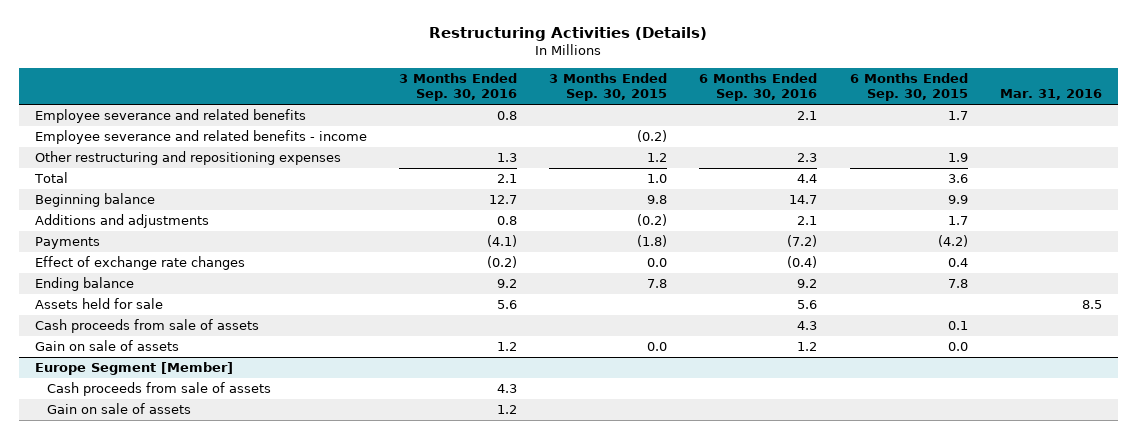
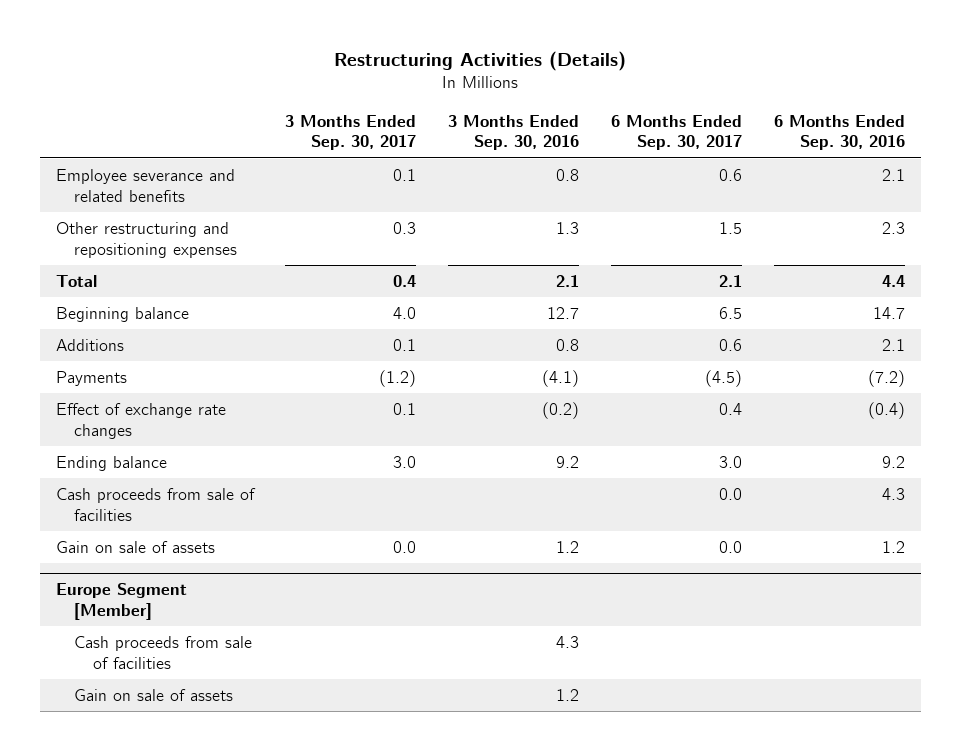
[549,73,668,102] 3 Months Ended Sep. 30, 2015 -> none
[849,73,968,102] 6 Months Ended Sep. 30, 2015 -> none
[999,89,1102,101] Mar. 31, 2016 -> none
none -> [285,114,417,151] 3 Months Ended Sep. 30, 2017
none -> [611,114,743,151] 6 Months Ended Sep. 30, 2017
[34,130,367,145] Employee severance and related benefits - income -> none
[34,214,209,229] Additions and adjustments -> [55,338,124,351] Additions
[34,298,163,310] Assets held for sale -> none
[34,319,259,334] Cash proceeds from sale of assets -> [55,487,256,521] Cash proceeds from sale of facilities
[47,382,272,397] Cash proceeds from sale of assets -> [74,635,253,669] Cash proceeds from sale of facilities

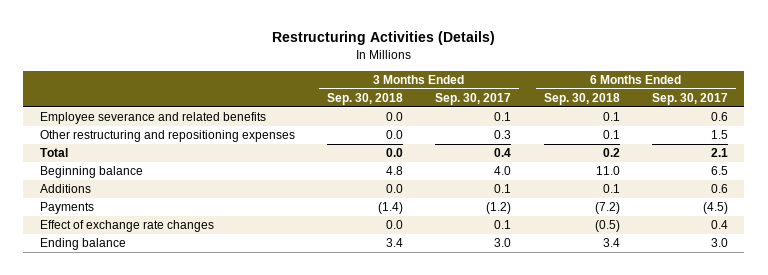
[448,114,580,151] 3 Months Ended Sep. 30, 2016 -> none
[773,114,905,151] 6 Months Ended Sep. 30, 2016 -> none
none -> [326,92,403,105] Sep. 30, 2018
none -> [543,92,620,105] Sep. 30, 2018
[55,487,256,521] Cash proceeds from sale of facilities -> none
[55,540,215,553] Gain on sale of assets -> none
[55,583,187,621] Europe Segment [Member] -> none
[74,635,253,669] Cash proceeds from sale of facilities -> none
[74,688,234,701] Gain on sale of assets -> none

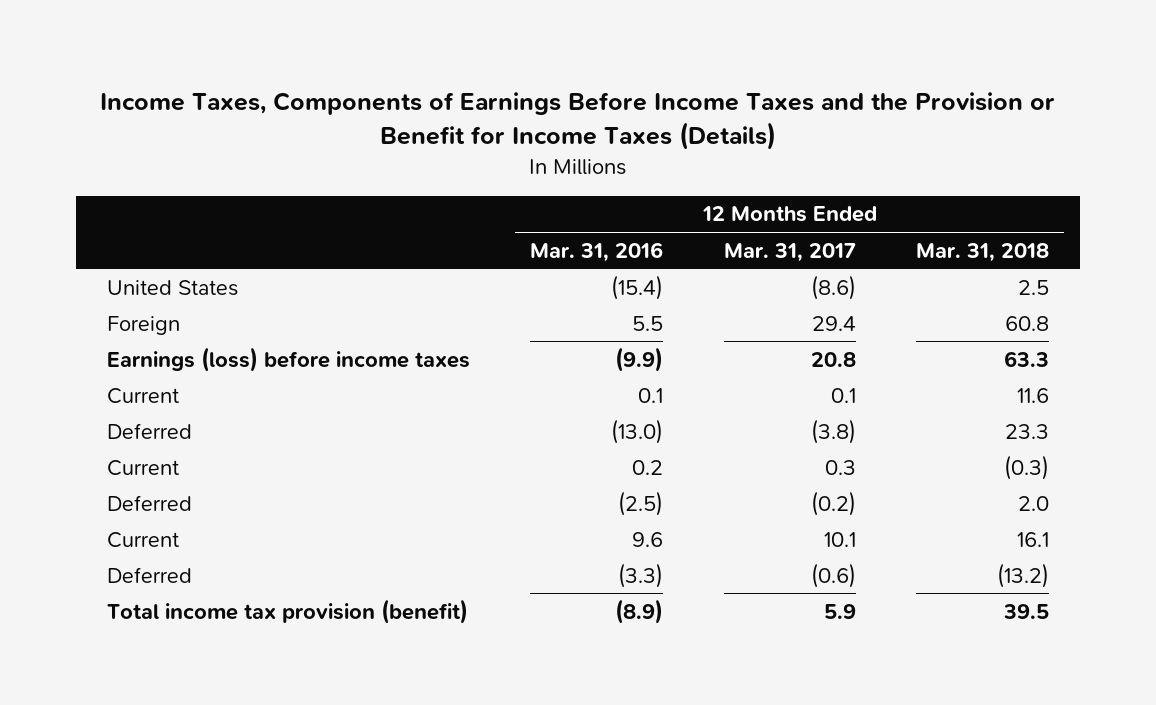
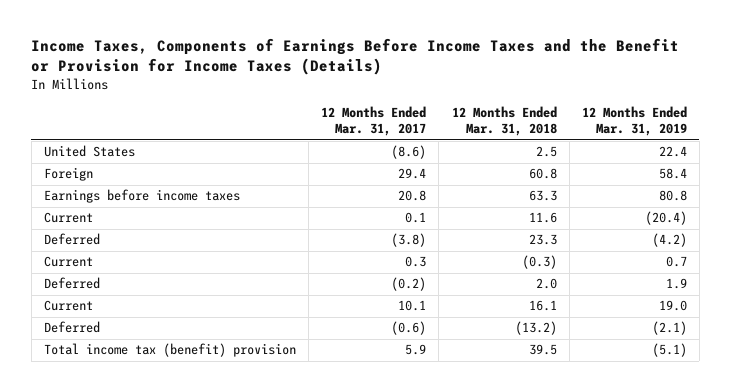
[99,92,1055,151] Income Taxes, Components of Earnings Before Income Taxes and the Provision or Benefit for Income Taxes (Details) -> [31,38,680,76] Income Taxes, Components of Earnings Before Income Taxes and the Benefit or Provision for Income Taxes (Details)
[530,241,664,262] Mar. 31, 2016 -> none
none -> [581,105,687,137] 12 Months Ended Mar. 31, 2019
[106,346,470,372] Earnings (loss) before income taxes -> [44,189,241,204] Earnings before income taxes
[106,598,468,624] Total income tax provision (benefit) -> [44,343,297,358] Total income tax (benefit) provision

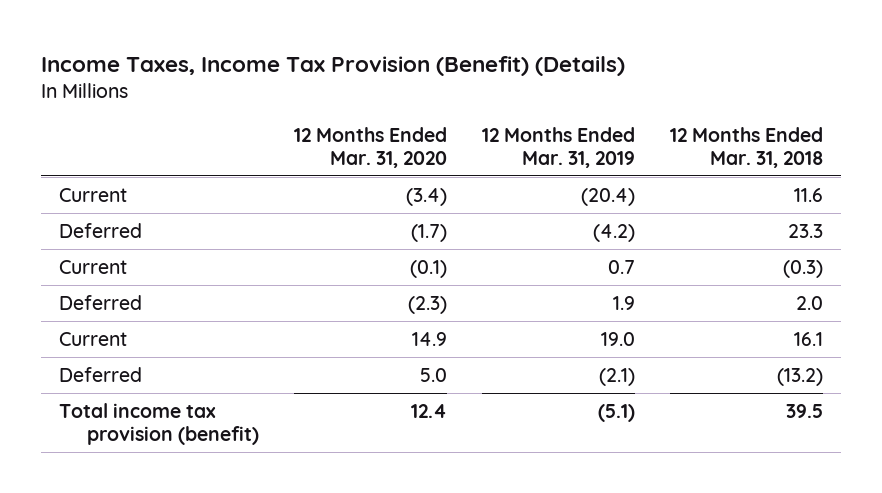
[31,38,680,76] Income Taxes, Components of Earnings Before Income Taxes and the Benefit or Provision for Income Taxes (Details) -> [41,55,626,76] Income Taxes, Income Tax Provision (Benefit) (Details)
[321,105,427,137] 12 Months Ended Mar. 31, 2017 -> none
none -> [294,127,448,169] 12 Months Ended Mar. 31, 2020
[44,145,136,158] United States -> none
[44,167,94,182] Foreign -> none
[44,189,241,204] Earnings before income taxes -> none
[44,343,297,358] Total income tax (benefit) provision -> [58,402,260,445] Total income tax provision (benefit)

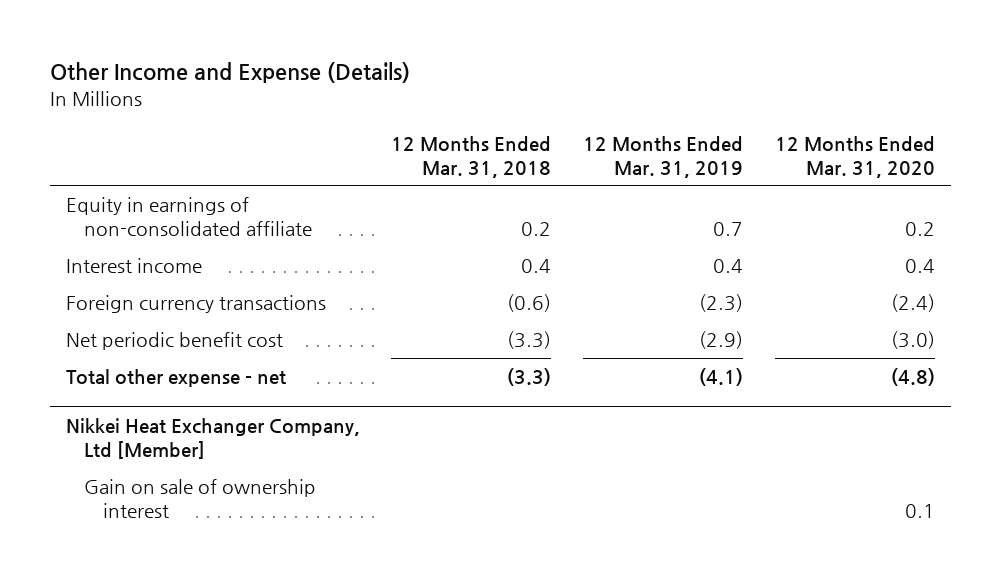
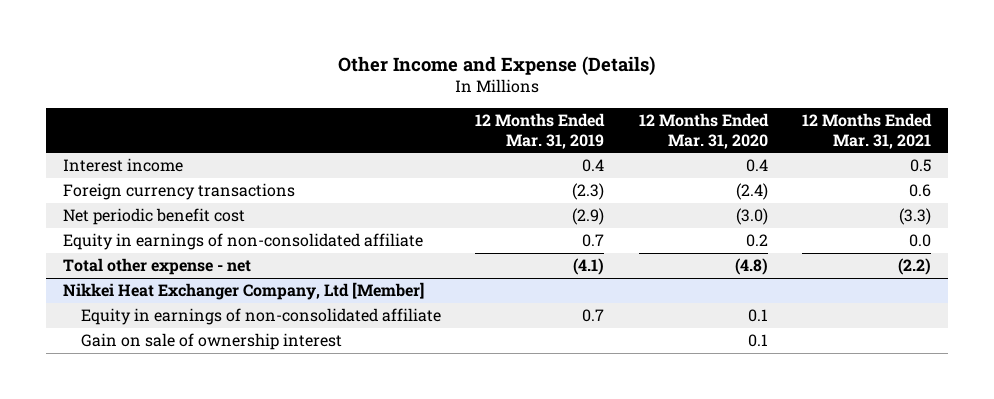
[391,135,552,178] 12 Months Ended Mar. 31, 2018 -> none
none -> [801,113,932,149] 12 Months Ended Mar. 31, 2021
[65,197,313,237] Equity in earnings of non-consolidated affiliate -> [63,233,424,251] Equity in earnings of non-consolidated affiliate
none -> [81,308,442,326] Equity in earnings of non-consolidated affiliate

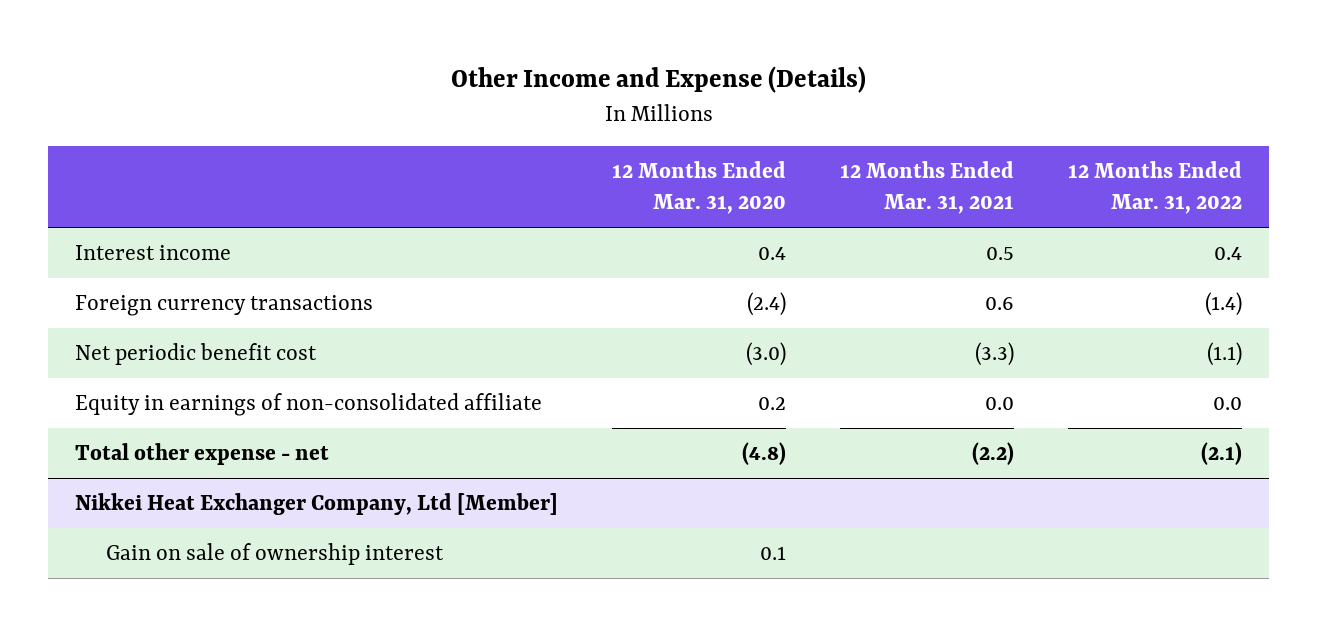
[475,113,606,149] 12 Months Ended Mar. 31, 2019 -> none
none -> [1068,161,1243,215] 12 Months Ended Mar. 31, 2022
[81,308,442,326] Equity in earnings of non-consolidated affiliate -> none

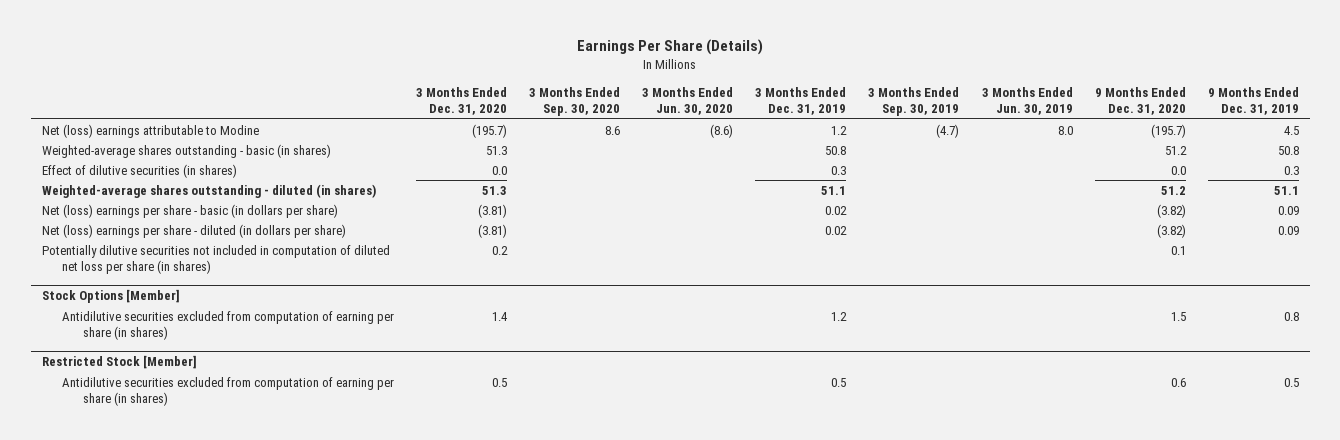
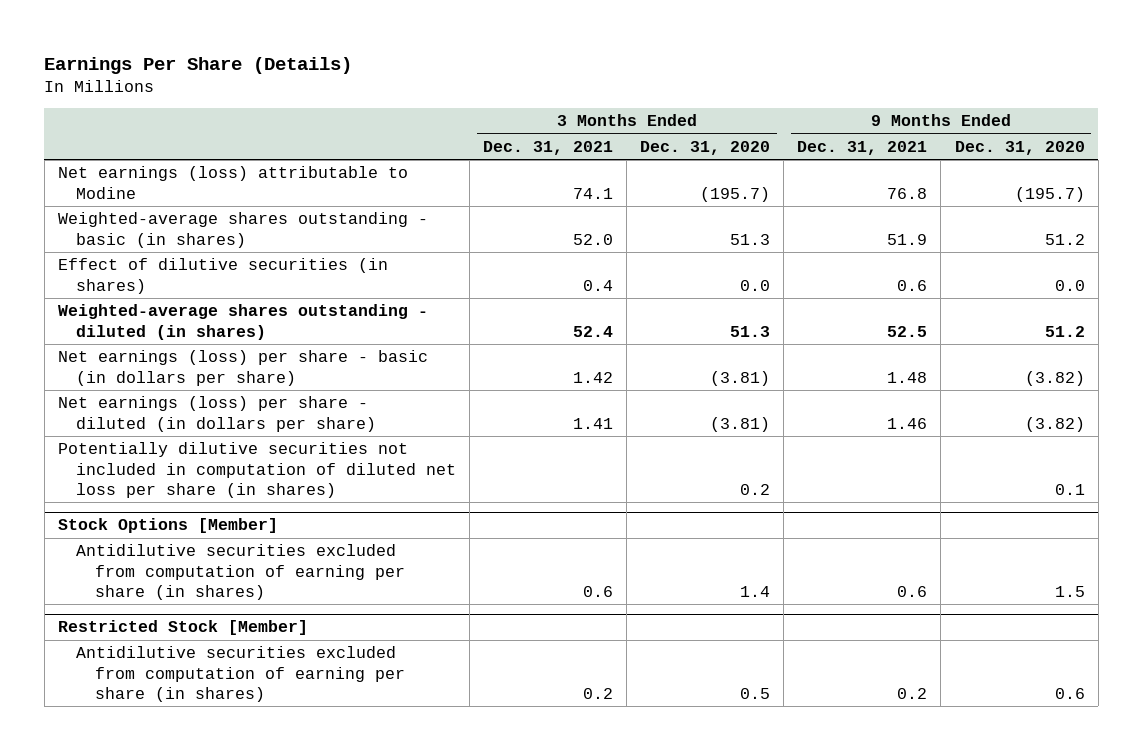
[529,86,621,117] 3 Months Ended Sep. 30, 2020 -> none
[642,86,734,116] 3 Months Ended Jun. 30, 2020 -> none
[755,86,847,116] 3 Months Ended Dec. 31, 2019 -> none
[868,86,960,117] 3 Months Ended Sep. 30, 2019 -> none
[981,86,1073,116] 3 Months Ended Jun. 30, 2019 -> none
[1207,86,1299,116] 9 Months Ended Dec. 31, 2019 -> none
none -> [483,140,614,155] Dec. 31, 2021
none -> [797,140,928,155] Dec. 31, 2021
[41,123,259,138] Net (loss) earnings attributable to Modine -> [57,166,408,199] Net earnings (loss) attributable to Modine
[41,203,338,218] Net (loss) earnings per share - basic (in dollars per share) -> [57,350,428,386] Net earnings (loss) per share - basic (in dollars per share)
[41,223,346,238] Net (loss) earnings per share - diluted (in dollars per share) -> [57,396,377,432] Net earnings (loss) per share - diluted (in dollars per share)

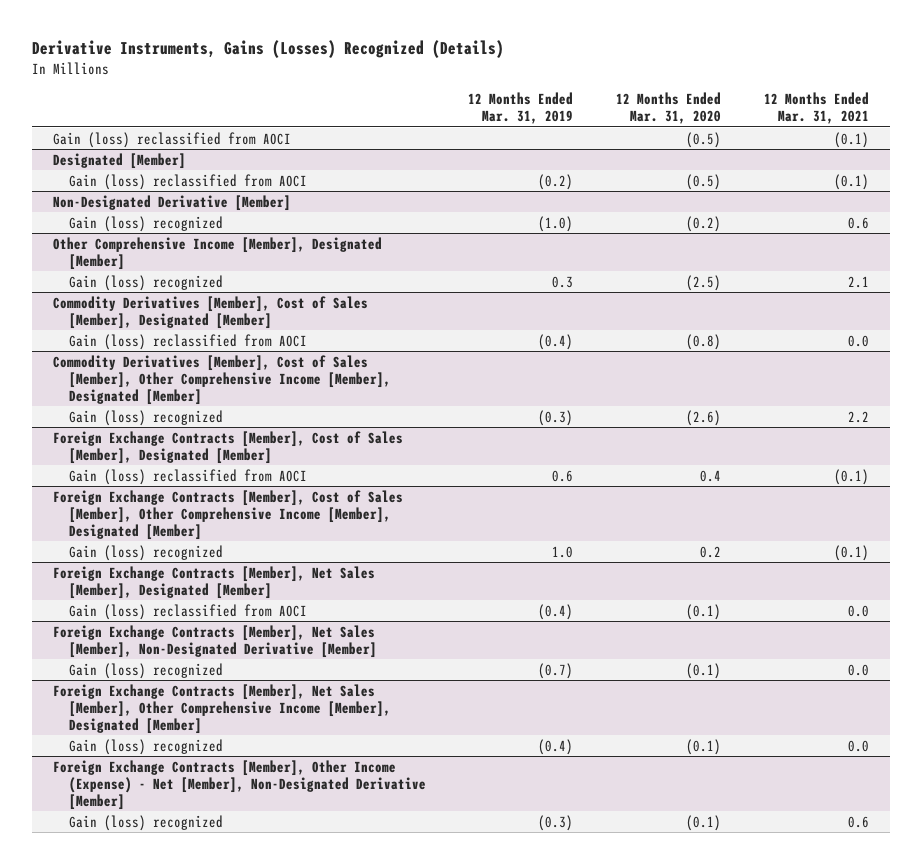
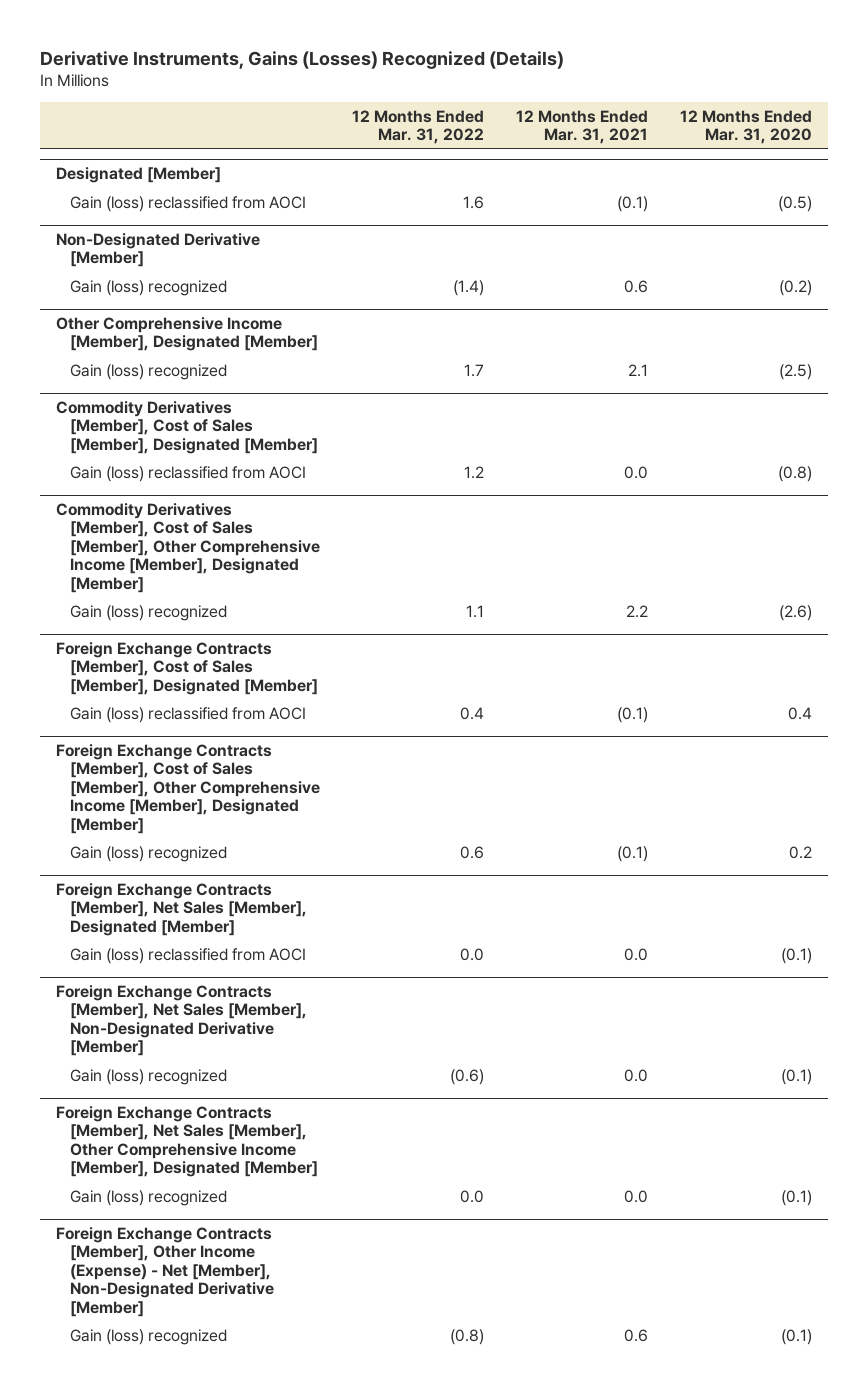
[468,92,574,125] 12 Months Ended Mar. 31, 2019 -> none
none -> [352,110,485,145] 12 Months Ended Mar. 31, 2022
[52,131,291,148] Gain (loss) reclassified from AOCI -> none

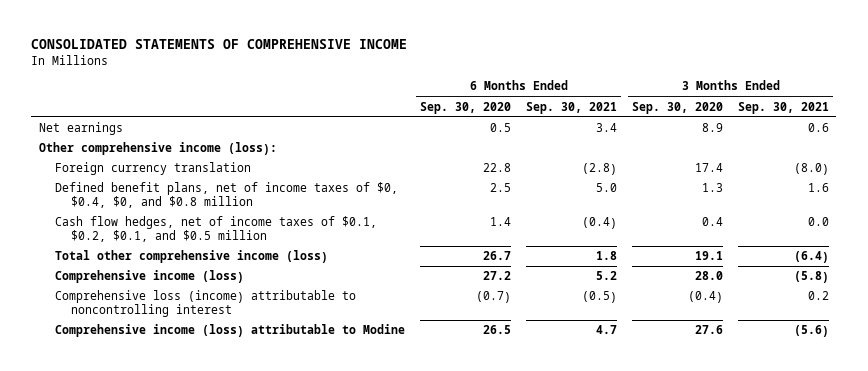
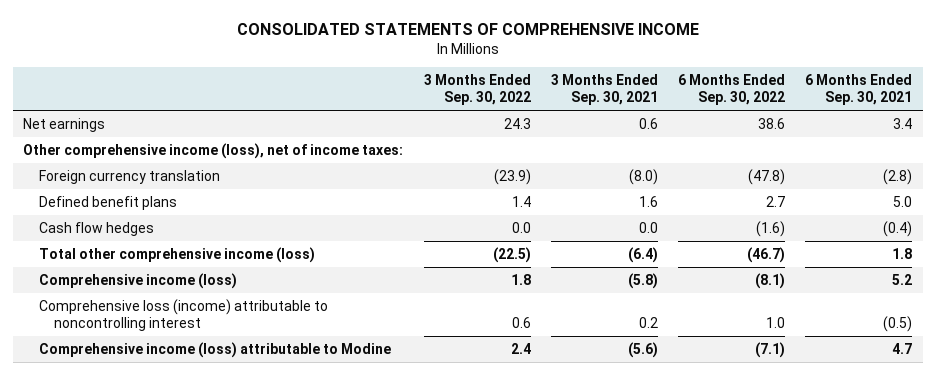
[420,101,512,114] Sep. 30, 2020 -> none
[632,101,724,114] Sep. 30, 2020 -> none
none -> [423,74,531,106] 3 Months Ended Sep. 30, 2022
none -> [678,74,786,106] 6 Months Ended Sep. 30, 2022
[38,142,277,156] Other comprehensive income (loss): -> [23,142,404,159] Other comprehensive income (loss), net of income taxes:
[55,182,399,209] Defined benefit plans, net of income taxes of $0, $0.4, $0, and $0.8 million -> [38,195,177,210] Defined benefit plans
[55,216,378,243] Cash flow hedges, net of income taxes of $0.1, $0.2, $0.1, and $0.5 million -> [38,221,154,236] Cash flow hedges

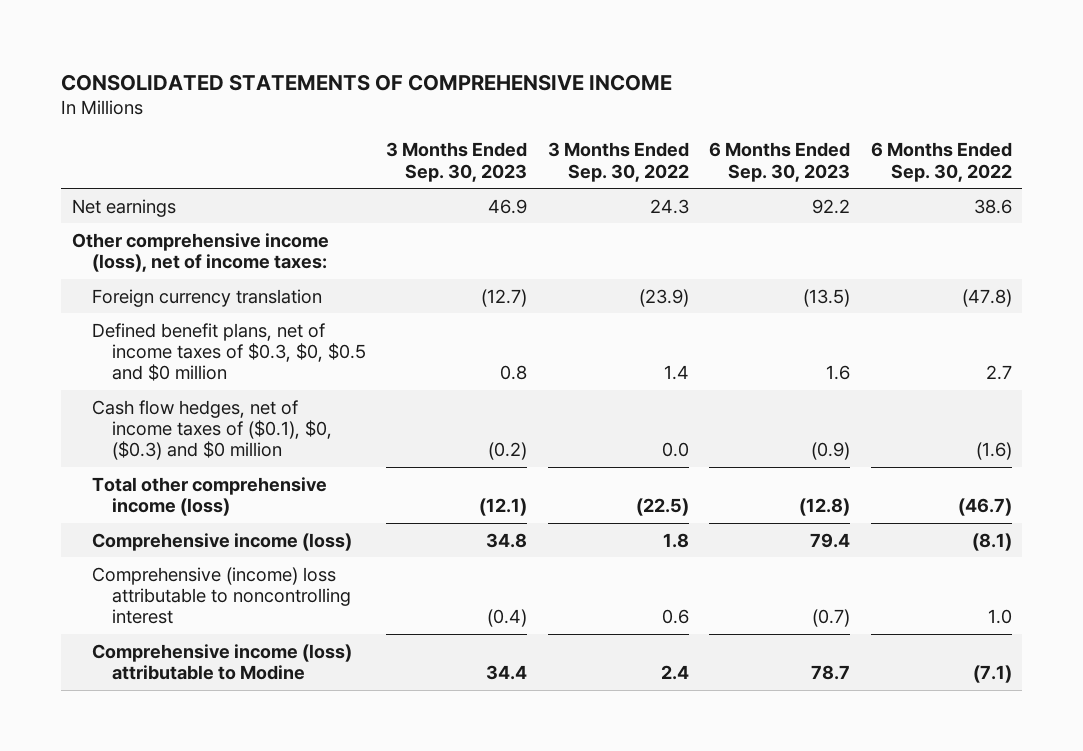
[550,74,658,106] 3 Months Ended Sep. 30, 2021 -> none
[805,74,913,106] 6 Months Ended Sep. 30, 2021 -> none
none -> [386,142,528,182] 3 Months Ended Sep. 30, 2023
none -> [709,142,851,182] 6 Months Ended Sep. 30, 2023
[38,195,177,210] Defined benefit plans -> [91,322,366,382] Defined benefit plans, net of income taxes of $0.3, $0, $0.5 and $0 million
[38,221,154,236] Cash flow hedges -> [91,399,332,461] Cash flow hedges, net of income taxes of ($0.1), $0, ($0.3) and $0 million
[38,298,328,331] Comprehensive loss (income) attributable to noncontrolling interest -> [91,566,351,625] Comprehensive (income) loss attributable to noncontrolling interest

